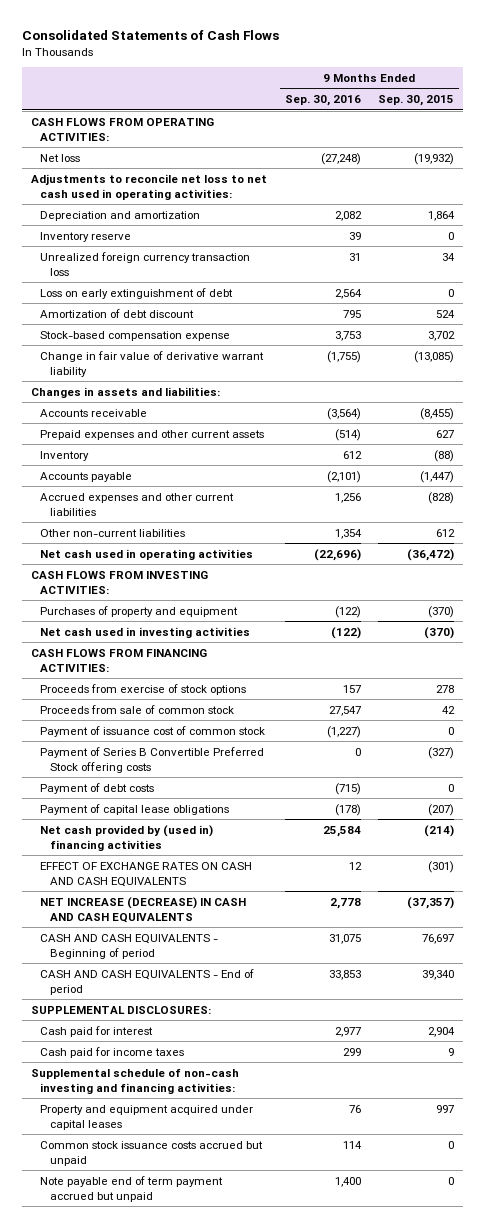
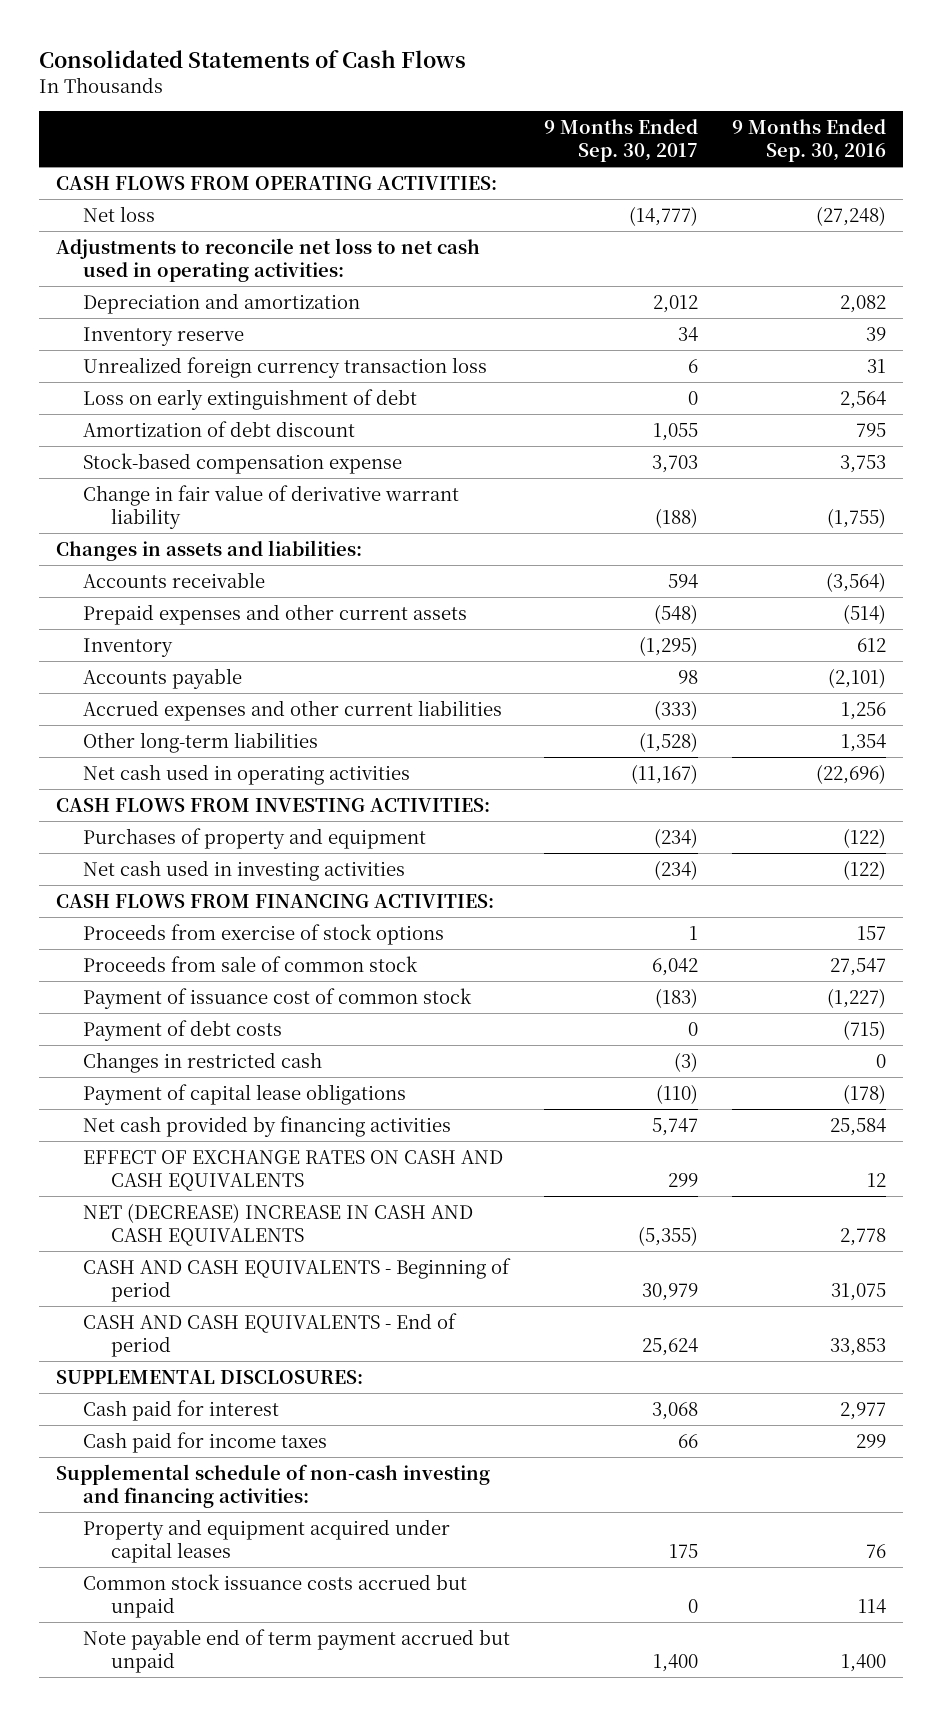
[378,95,455,107] Sep. 30, 2015 -> none
none -> [544,119,699,163] 9 Months Ended Sep. 30, 2017
[40,528,186,537] Other non-current liabilities -> [83,731,319,753] Other long-term liabilities
[40,746,265,773] Payment of Series B Convertible Preferred Stock offering costs -> none
none -> [83,1051,323,1073] Changes in restricted cash
[40,824,214,851] Net cash provided by (used in) financing activities -> [83,1115,452,1137] Net cash provided by financing activities
[40,896,247,923] NET INCREASE (DECREASE) IN CASH AND CASH EQUIVALENTS -> [83,1202,474,1246] NET (DECREASE) INCREASE IN CASH AND CASH EQUIVALENTS

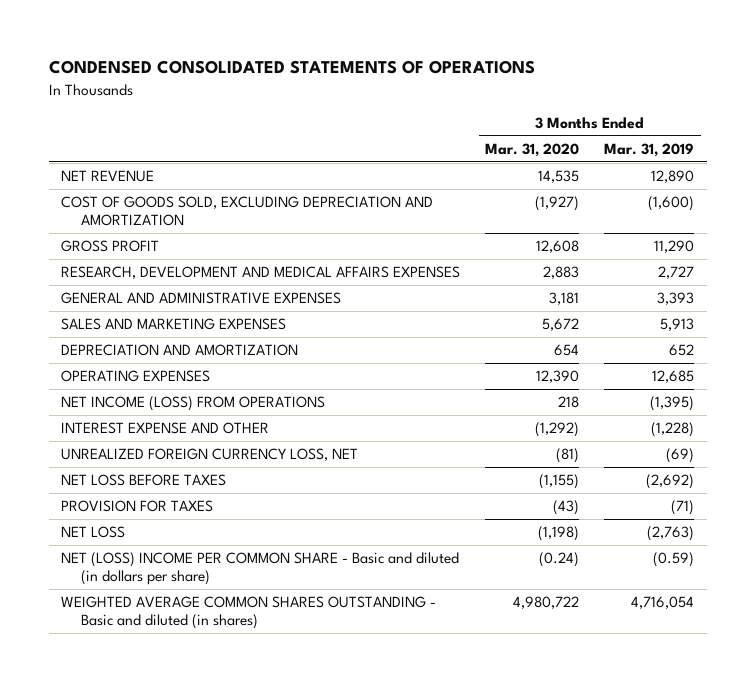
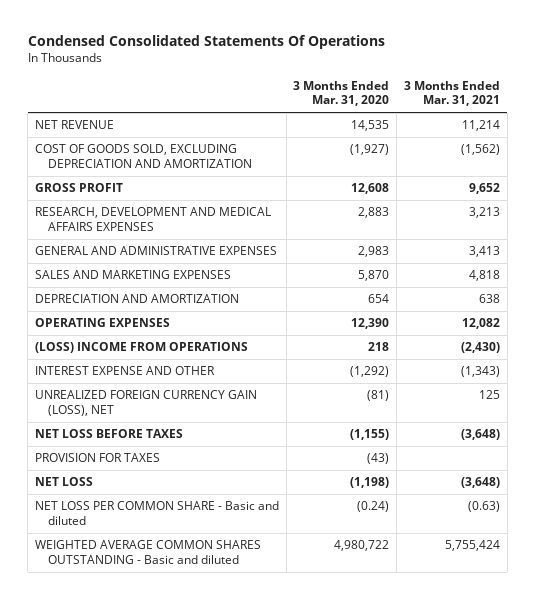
[48,60,535,75] CONDENSED CONSOLIDATED STATEMENTS OF OPERATIONS -> [27,34,385,49] Condensed Consolidated Statements Of Operations
[604,143,695,158] Mar. 31, 2019 -> none
none -> [403,80,500,107] 3 Months Ended Mar. 31, 2021
[549,292,580,306] 3,181 -> [358,246,390,258] 2,983
[542,318,580,332] 5,672 -> [358,270,390,282] 5,870
[61,396,326,412] NET INCOME (LOSS) FROM OPERATIONS -> [34,342,248,354] (LOSS) INCOME FROM OPERATIONS
[61,448,359,462] UNREALIZED FOREIGN CURRENCY LOSS, NET -> [34,390,257,416] UNREALIZED FOREIGN CURRENCY GAIN (LOSS), NET
[61,552,460,586] NET (LOSS) INCOME PER COMMON SHARE - Basic and diluted (in dollars per share) -> [34,501,279,525] NET LOSS PER COMMON SHARE - Basic and diluted
[61,596,437,630] WEIGHTED AVERAGE COMMON SHARES OUTSTANDING - Basic and diluted (in shares) -> [34,540,261,564] WEIGHTED AVERAGE COMMON SHARES OUTSTANDING - Basic and diluted

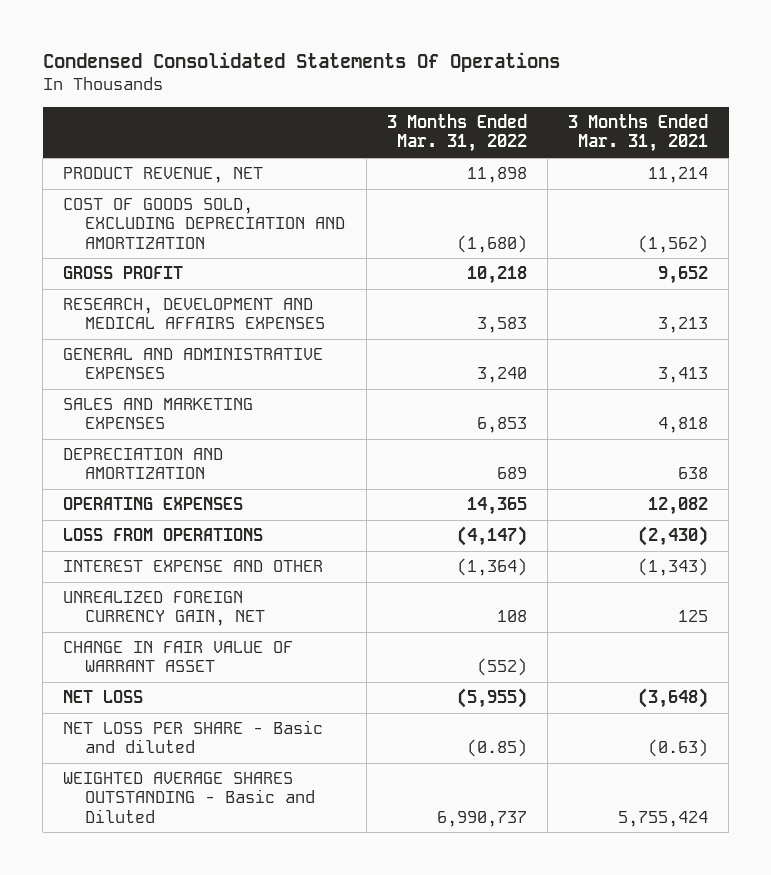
[293,80,390,107] 3 Months Ended Mar. 31, 2020 -> none
none -> [386,114,527,153] 3 Months Ended Mar. 31, 2022
[34,120,114,130] NET REVENUE -> [63,167,264,184] PRODUCT REVENUE, NET
[34,342,248,354] (LOSS) INCOME FROM OPERATIONS -> [63,528,264,542] LOSS FROM OPERATIONS
[34,429,183,439] NET LOSS BEFORE TAXES -> none
[34,453,160,463] PROVISION FOR TAXES -> none
[34,390,257,416] UNREALIZED FOREIGN CURRENCY GAIN (LOSS), NET -> [63,591,266,627] UNREALIZED FOREIGN CURRENCY GAIN, NET
none -> [63,641,294,673] CHANGE IN FAIR VALUE OF WARRANT ASSET
[34,501,279,525] NET LOSS PER COMMON SHARE - Basic and diluted -> [63,720,324,754] NET LOSS PER SHARE - Basic and diluted
[34,540,261,564] WEIGHTED AVERAGE COMMON SHARES OUTSTANDING - Basic and diluted -> [63,772,316,823] WEIGHTED AVERAGE SHARES OUTSTANDING - Basic and Diluted

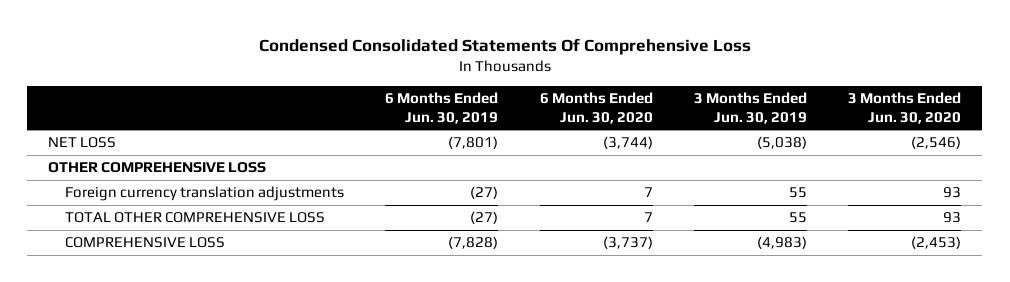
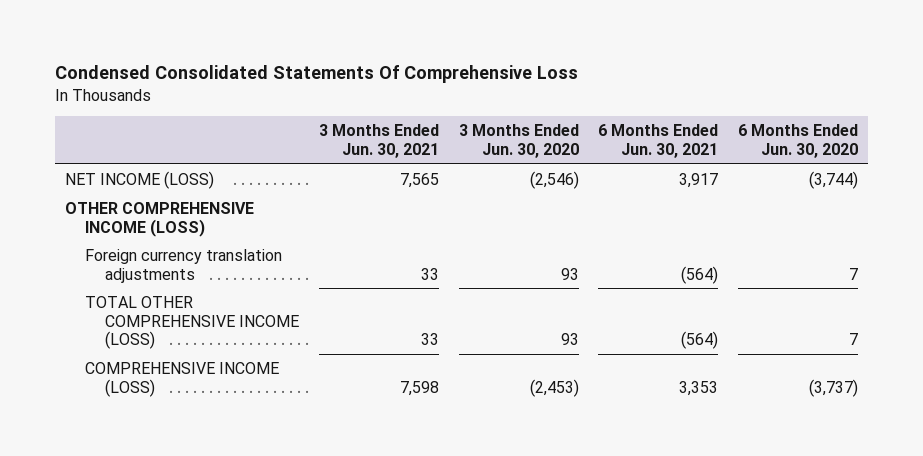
[385,92,499,124] 6 Months Ended Jun. 30, 2019 -> none
[694,92,808,124] 3 Months Ended Jun. 30, 2019 -> none
none -> [318,124,439,159] 3 Months Ended Jun. 30, 2021
none -> [598,124,719,159] 6 Months Ended Jun. 30, 2021
[48,137,117,149] NET LOSS -> [64,170,214,189] NET INCOME (LOSS)
[48,162,267,174] OTHER COMPREHENSIVE LOSS -> [64,201,254,237] OTHER COMPREHENSIVE INCOME (LOSS)
[65,212,326,224] TOTAL OTHER COMPREHENSIVE LOSS -> [84,295,299,350] TOTAL OTHER COMPREHENSIVE INCOME (LOSS)
[65,237,226,249] COMPREHENSIVE LOSS -> [84,361,279,397] COMPREHENSIVE INCOME (LOSS)

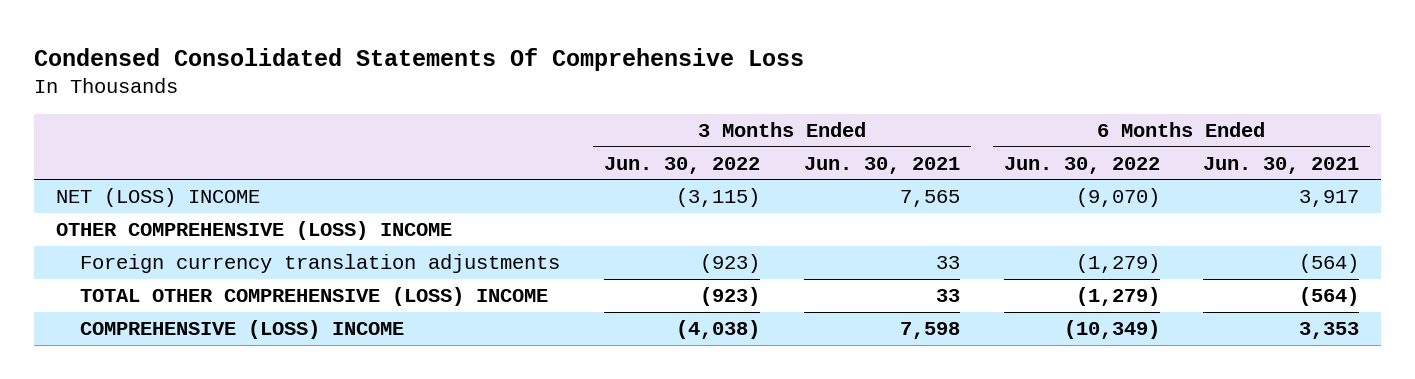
[458,124,579,159] 3 Months Ended Jun. 30, 2020 -> none
[738,124,859,159] 6 Months Ended Jun. 30, 2020 -> none
none -> [603,156,760,174] Jun. 30, 2022
none -> [1003,156,1160,174] Jun. 30, 2022
[64,170,214,189] NET INCOME (LOSS) -> [56,188,261,208] NET (LOSS) INCOME
[64,201,254,237] OTHER COMPREHENSIVE INCOME (LOSS) -> [56,221,453,241] OTHER COMPREHENSIVE (LOSS) INCOME
[84,295,299,350] TOTAL OTHER COMPREHENSIVE INCOME (LOSS) -> [80,287,549,307] TOTAL OTHER COMPREHENSIVE (LOSS) INCOME
[84,361,279,397] COMPREHENSIVE INCOME (LOSS) -> [80,320,405,340] COMPREHENSIVE (LOSS) INCOME

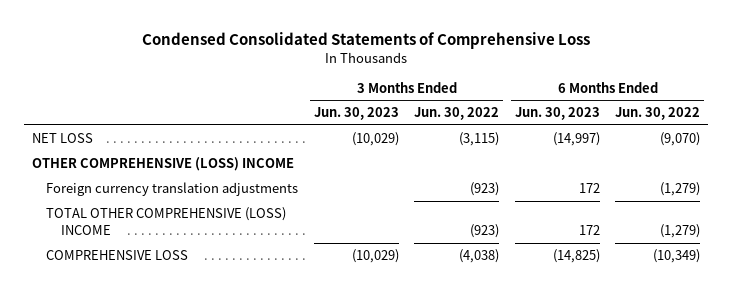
[34,47,805,71] Condensed Consolidated Statements Of Comprehensive Loss -> [142,31,591,49] Condensed Consolidated Statements of Comprehensive Loss
[803,156,960,174] Jun. 30, 2021 -> none
[1203,156,1360,174] Jun. 30, 2021 -> none
none -> [313,107,399,121] Jun. 30, 2023
none -> [514,107,600,121] Jun. 30, 2023
[56,188,261,208] NET (LOSS) INCOME -> [31,133,93,144] NET LOSS
[80,320,405,340] COMPREHENSIVE (LOSS) INCOME -> [46,250,189,261] COMPREHENSIVE LOSS

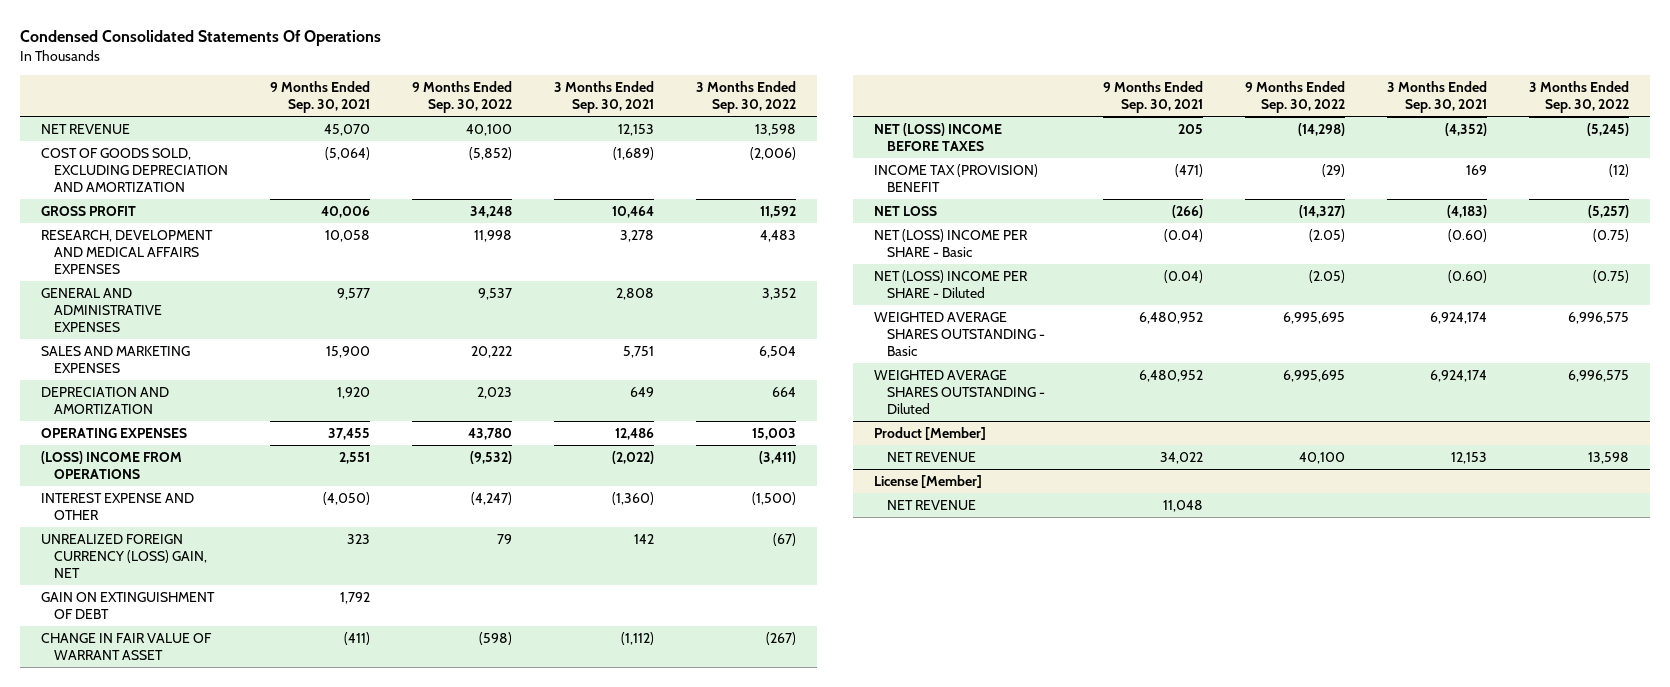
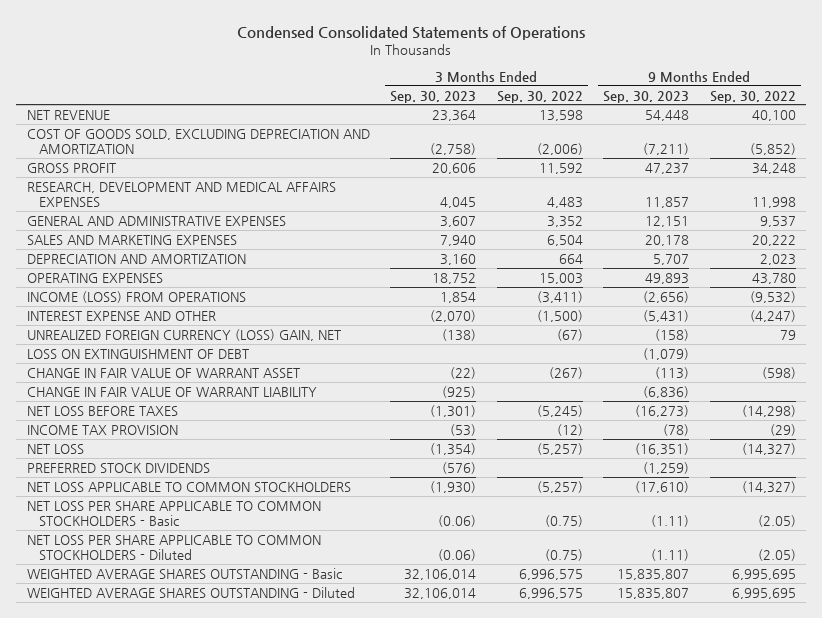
[20,30,382,47] Condensed Consolidated Statements Of Operations -> [237,25,586,40] Condensed Consolidated Statements of Operations
[270,81,371,114] 9 Months Ended Sep. 30, 2021 -> none
[554,81,655,114] 3 Months Ended Sep. 30, 2021 -> none
none -> [390,90,477,103] Sep. 30, 2023
none -> [603,90,690,103] Sep. 30, 2023
[41,451,183,479] (LOSS) INCOME FROM OPERATIONS -> [26,290,246,303] INCOME (LOSS) FROM OPERATIONS
[41,592,216,619] GAIN ON EXTINGUISHMENT OF DEBT -> [26,348,249,359] LOSS ON EXTINGUISHMENT OF DEBT
none -> [26,386,317,397] CHANGE IN FAIR VALUE OF WARRANT LIABILITY
[873,123,1002,151] NET (LOSS) INCOME BEFORE TAXES -> [26,405,178,416] NET LOSS BEFORE TAXES
[873,164,1038,192] INCOME TAX (PROVISION) BENEFIT -> [26,424,178,435] INCOME TAX PROVISION
none -> [26,462,210,473] PREFERRED STOCK DIVIDENDS
none -> [26,481,351,492] NET LOSS APPLICABLE TO COMMON STOCKHOLDERS
[873,229,1028,257] NET (LOSS) INCOME PER SHARE - Basic -> [26,500,321,527] NET LOSS PER SHARE APPLICABLE TO COMMON STOCKHOLDERS - Basic
[873,270,1028,298] NET (LOSS) INCOME PER SHARE - Diluted -> [26,534,321,561] NET LOSS PER SHARE APPLICABLE TO COMMON STOCKHOLDERS - Diluted
[873,427,986,441] Product [Member] -> none
[886,452,976,463] NET REVENUE -> none
[873,475,982,489] License [Member] -> none
[886,500,976,511] NET REVENUE -> none

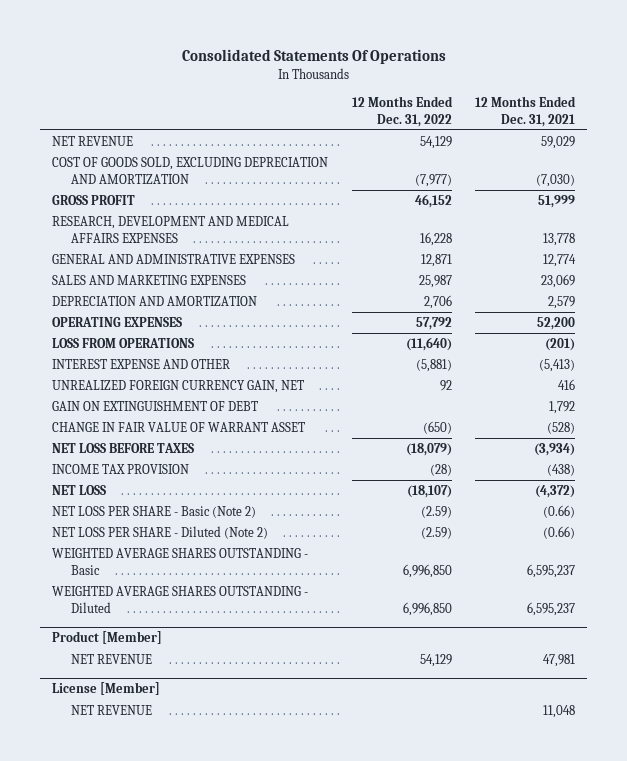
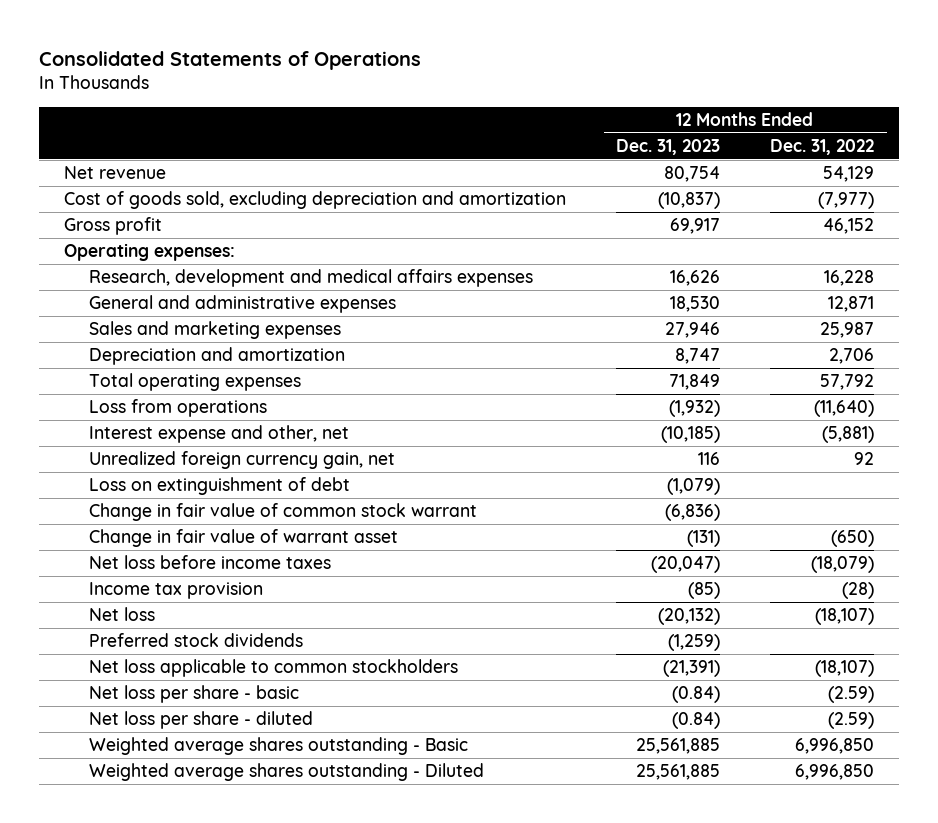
[181,48,446,64] Consolidated Statements Of Operations -> [38,50,421,70] Consolidated Statements of Operations
[475,95,577,127] 12 Months Ended Dec. 31, 2021 -> none
none -> [616,139,721,156] Dec. 31, 2023
[52,631,163,645] Product [Member] -> none
[70,654,152,665] NET REVENUE -> none
[52,682,161,696] License [Member] -> none
[70,705,152,716] NET REVENUE -> none
[52,136,134,147] NET REVENUE -> [63,166,166,180] Net revenue
[52,157,329,184] COST OF GOODS SOLD, EXCLUDING DEPRECIATION AND AMORTIZATION -> [63,191,566,210] Cost of goods sold, excluding depreciation and amortization
[52,195,136,206] GROSS PROFIT -> [63,217,162,236] Gross profit
none -> [63,243,235,262] Operating expenses:
[52,216,290,243] RESEARCH, DEVELOPMENT AND MEDICAL AFFAIRS EXPENSES -> [89,269,534,288] Research, development and medical affairs expenses
[52,254,296,265] GENERAL AND ADMINISTRATIVE EXPENSES -> [89,295,397,314] General and administrative expenses
[52,275,247,286] SALES AND MARKETING EXPENSES -> [89,321,342,340] Sales and marketing expenses
[52,296,258,307] DEPRECIATION AND AMORTIZATION -> [89,347,346,366] Depreciation and amortization
[52,317,183,328] OPERATING EXPENSES -> [89,373,302,392] Total operating expenses
[52,338,195,349] LOSS FROM OPERATIONS -> [89,399,268,418] Loss from operations
[52,359,231,370] INTEREST EXPENSE AND OTHER -> [89,425,350,444] Interest expense and other, net
[52,380,305,394] UNREALIZED FOREIGN CURRENCY GAIN, NET -> [89,451,396,470] Unrealized foreign currency gain, net
[52,401,259,412] GAIN ON EXTINGUISHMENT OF DEBT -> [89,477,351,496] Loss on extinguishment of debt
none -> [89,503,478,522] Change in fair value of common stock warrant
[52,422,306,433] CHANGE IN FAIR VALUE OF WARRANT ASSET -> [89,529,399,548] Change in fair value of warrant asset
[52,443,195,454] NET LOSS BEFORE TAXES -> [89,555,332,570] Net loss before income taxes
[52,464,190,475] INCOME TAX PROVISION -> [89,582,264,600] Income tax provision
[52,485,107,496] NET LOSS -> [89,607,156,622] Net loss
none -> [89,633,304,648] Preferred stock dividends
none -> [89,659,459,678] Net loss applicable to common stockholders
[52,506,257,519] NET LOSS PER SHARE - Basic (Note 2) -> [89,685,300,704] Net loss per share - basic
[52,526,269,540] NET LOSS PER SHARE - Diluted (Note 2) -> [89,711,314,730] Net loss per share - diluted
[52,548,309,575] WEIGHTED AVERAGE SHARES OUTSTANDING - Basic -> [89,737,469,756] Weighted average shares outstanding - Basic
[52,586,309,613] WEIGHTED AVERAGE SHARES OUTSTANDING - Diluted -> [89,763,485,782] Weighted average shares outstanding - Diluted

